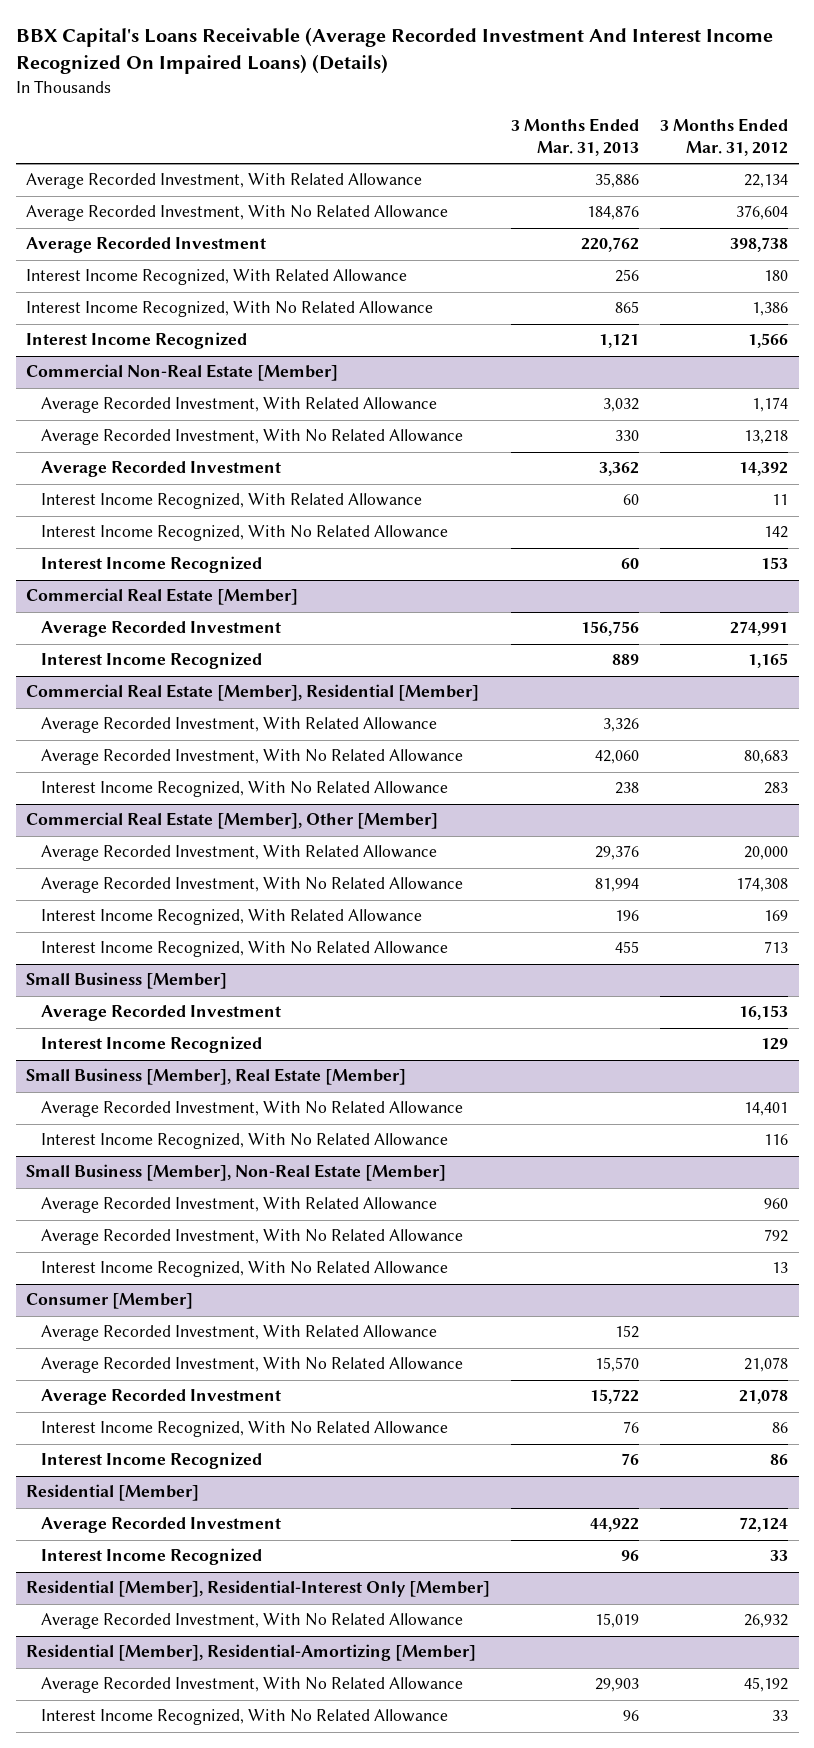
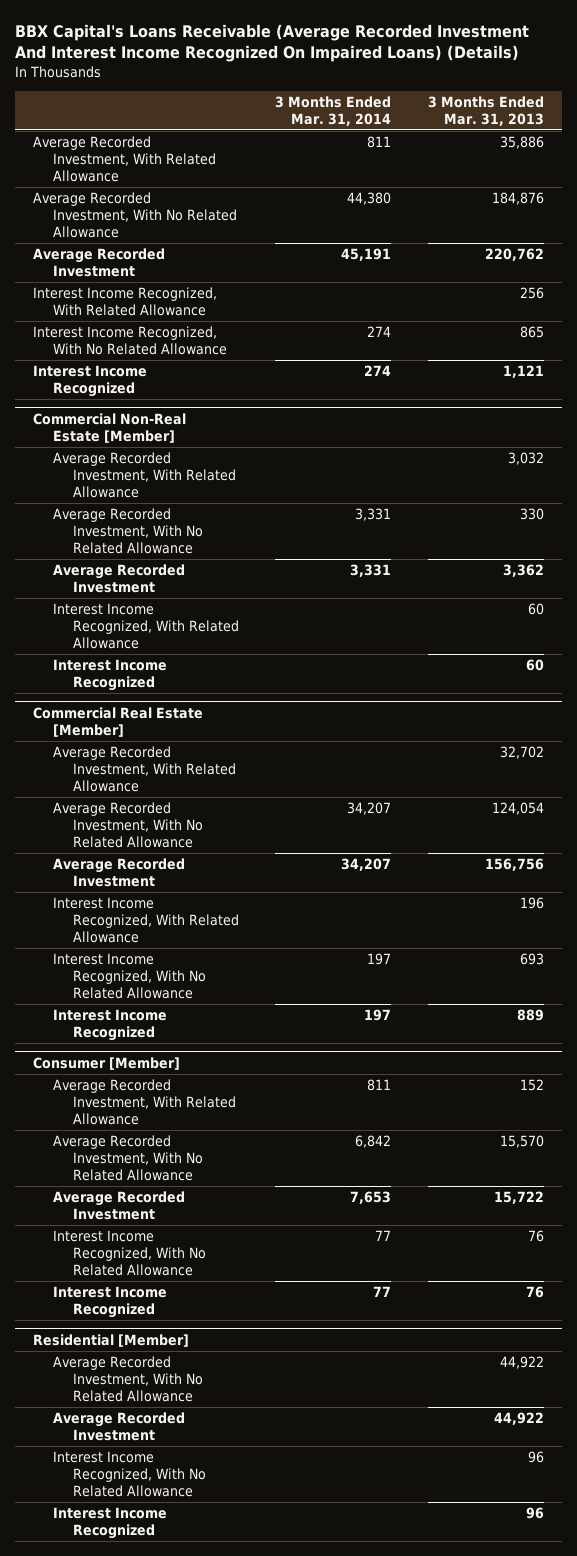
[660,118,789,157] 3 Months Ended Mar. 31, 2012 -> none
none -> [275,95,392,127] 3 Months Ended Mar. 31, 2014
[40,525,448,542] Interest Income Recognized, With No Related Allowance -> none
none -> [53,746,237,793] Average Recorded Investment, With Related Allowance
none -> [53,802,204,849] Average Recorded Investment, With No Related Allowance
[26,684,480,702] Commercial Real Estate [Member], Residential [Member] -> none
[40,717,437,734] Average Recorded Investment, With Related Allowance -> none
[40,749,463,766] Average Recorded Investment, With No Related Allowance -> none
[40,781,448,798] Interest Income Recognized, With No Related Allowance -> none
[26,812,439,830] Commercial Real Estate [Member], Other [Member] -> none
[40,845,437,862] Average Recorded Investment, With Related Allowance -> none
[40,877,463,894] Average Recorded Investment, With No Related Allowance -> none
[26,972,228,990] Small Business [Member] -> none
[40,1005,281,1022] Average Recorded Investment -> none
[40,1036,262,1054] Interest Income Recognized -> none
[26,1068,407,1086] Small Business [Member], Real Estate [Member] -> none
[40,1101,463,1118] Average Recorded Investment, With No Related Allowance -> none
[40,1133,448,1150] Interest Income Recognized, With No Related Allowance -> none
[26,1164,447,1182] Small Business [Member], Non-Real Estate [Member] -> none
[40,1197,437,1214] Average Recorded Investment, With Related Allowance -> none
[40,1229,463,1246] Average Recorded Investment, With No Related Allowance -> none
[40,1261,448,1278] Interest Income Recognized, With No Related Allowance -> none
[615,941,640,954] 455 -> [519,953,544,966] 693
[40,652,262,670] Interest Income Recognized -> [53,1009,168,1042] Interest Income Recognized
none -> [53,1356,204,1403] Average Recorded Investment, With No Related Allowance
[26,1580,491,1598] Residential [Member], Residential-Interest Only [Member] -> none
[40,1613,463,1630] Average Recorded Investment, With No Related Allowance -> none
[26,1644,477,1662] Residential [Member], Residential-Amortizing [Member] -> none
[40,1677,463,1694] Average Recorded Investment, With No Related Allowance -> none
[40,1548,262,1566] Interest Income Recognized -> [53,1507,168,1540] Interest Income Recognized

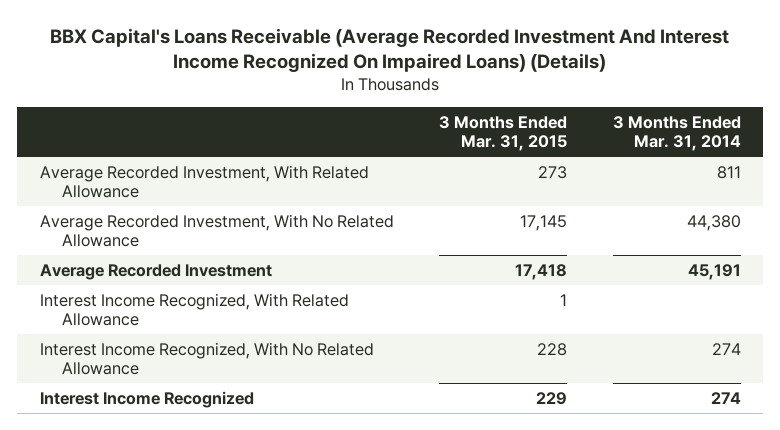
[427,95,544,127] 3 Months Ended Mar. 31, 2013 -> none
none -> [439,115,568,152] 3 Months Ended Mar. 31, 2015
[33,412,187,443] Commercial Non-Real Estate [Member] -> none
[53,452,237,499] Average Recorded Investment, With Related Allowance -> none
[53,508,204,555] Average Recorded Investment, With No Related Allowance -> none
[53,564,186,594] Average Recorded Investment -> none
[53,603,240,650] Interest Income Recognized, With Related Allowance -> none
[53,659,168,692] Interest Income Recognized -> none
[33,706,204,737] Commercial Real Estate [Member] -> none
[53,746,237,793] Average Recorded Investment, With Related Allowance -> none
[53,802,204,849] Average Recorded Investment, With No Related Allowance -> none
[53,858,186,888] Average Recorded Investment -> none
[53,897,240,944] Interest Income Recognized, With Related Allowance -> none
[53,953,207,1000] Interest Income Recognized, With No Related Allowance -> none
[53,1009,168,1042] Interest Income Recognized -> none
[33,1056,181,1070] Consumer [Member] -> none
[53,1079,237,1126] Average Recorded Investment, With Related Allowance -> none
[53,1135,204,1182] Average Recorded Investment, With No Related Allowance -> none
[53,1191,186,1221] Average Recorded Investment -> none
[53,1230,207,1277] Interest Income Recognized, With No Related Allowance -> none
[53,1286,168,1319] Interest Income Recognized -> none
[33,1333,190,1347] Residential [Member] -> none
[53,1356,204,1403] Average Recorded Investment, With No Related Allowance -> none
[53,1412,186,1442] Average Recorded Investment -> none
[53,1451,207,1498] Interest Income Recognized, With No Related Allowance -> none
[53,1507,168,1540] Interest Income Recognized -> none

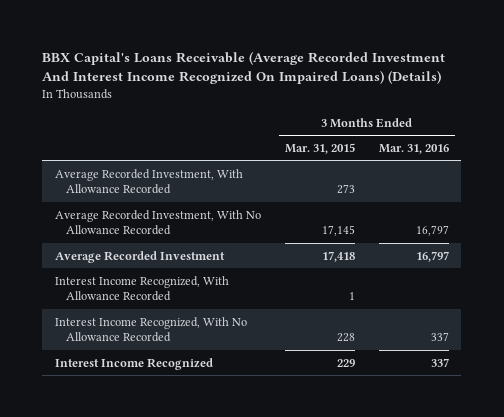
[612,115,741,152] 3 Months Ended Mar. 31, 2014 -> none
none -> [379,143,450,154] Mar. 31, 2016
[39,164,369,199] Average Recorded Investment, With Related Allowance -> [54,168,243,195] Average Recorded Investment, With Allowance Recorded
[39,213,394,248] Average Recorded Investment, With No Related Allowance -> [54,209,261,236] Average Recorded Investment, With No Allowance Recorded
[39,292,349,327] Interest Income Recognized, With Related Allowance -> [54,275,229,302] Interest Income Recognized, With Allowance Recorded
[39,341,374,376] Interest Income Recognized, With No Related Allowance -> [54,316,247,343] Interest Income Recognized, With No Allowance Recorded

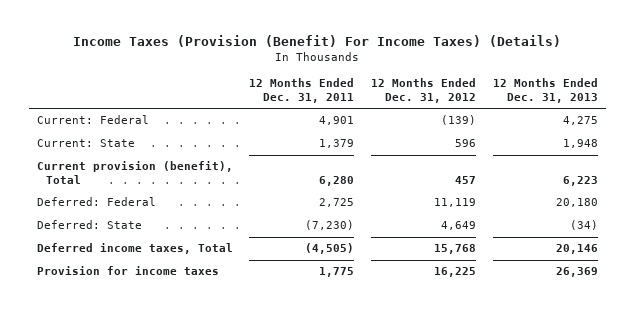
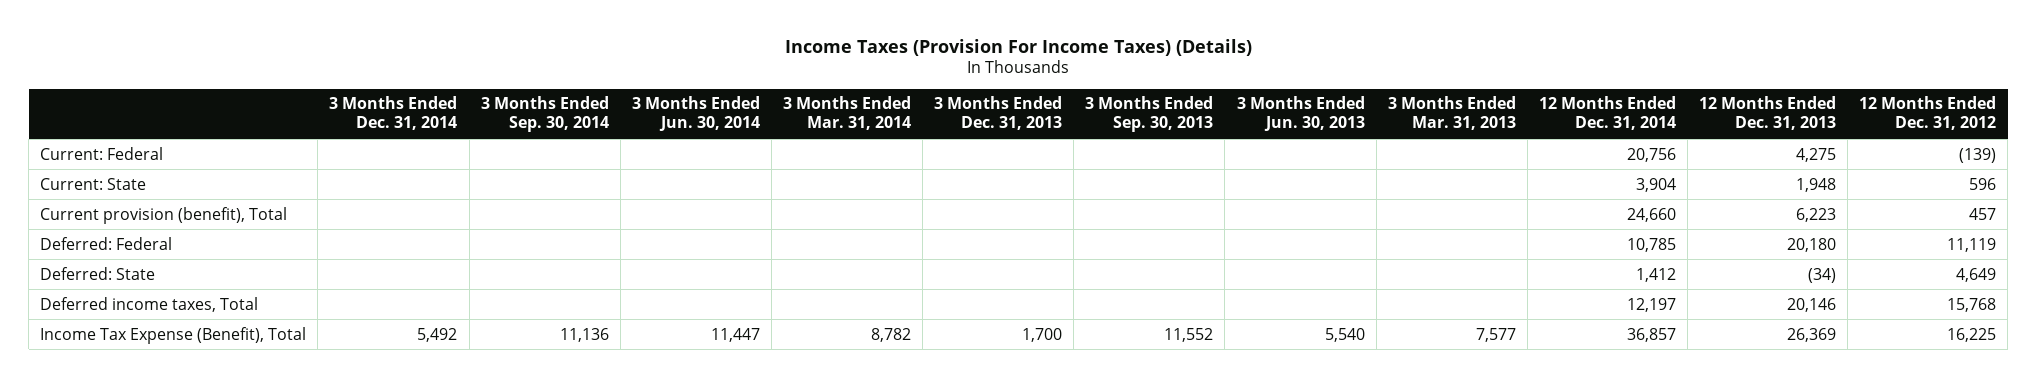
[73,34,562,47] Income Taxes (Provision (Benefit) For Income Taxes) (Details) -> [785,38,1253,56] Income Taxes (Provision For Income Taxes) (Details)
[249,78,355,103] 12 Months Ended Dec. 31, 2011 -> none
none -> [329,96,458,131] 3 Months Ended Dec. 31, 2014
none -> [480,96,609,133] 3 Months Ended Sep. 30, 2014
none -> [631,96,760,132] 3 Months Ended Jun. 30, 2014
none -> [783,96,912,131] 3 Months Ended Mar. 31, 2014
none -> [934,96,1063,131] 3 Months Ended Dec. 31, 2013
none -> [1085,96,1214,133] 3 Months Ended Sep. 30, 2013
none -> [1236,96,1365,132] 3 Months Ended Jun. 30, 2013
none -> [1387,96,1516,131] 3 Months Ended Mar. 31, 2013
none -> [1538,96,1676,131] 12 Months Ended Dec. 31, 2014
[36,266,219,276] Provision for income taxes -> [40,326,307,344] Income Tax Expense (Benefit), Total

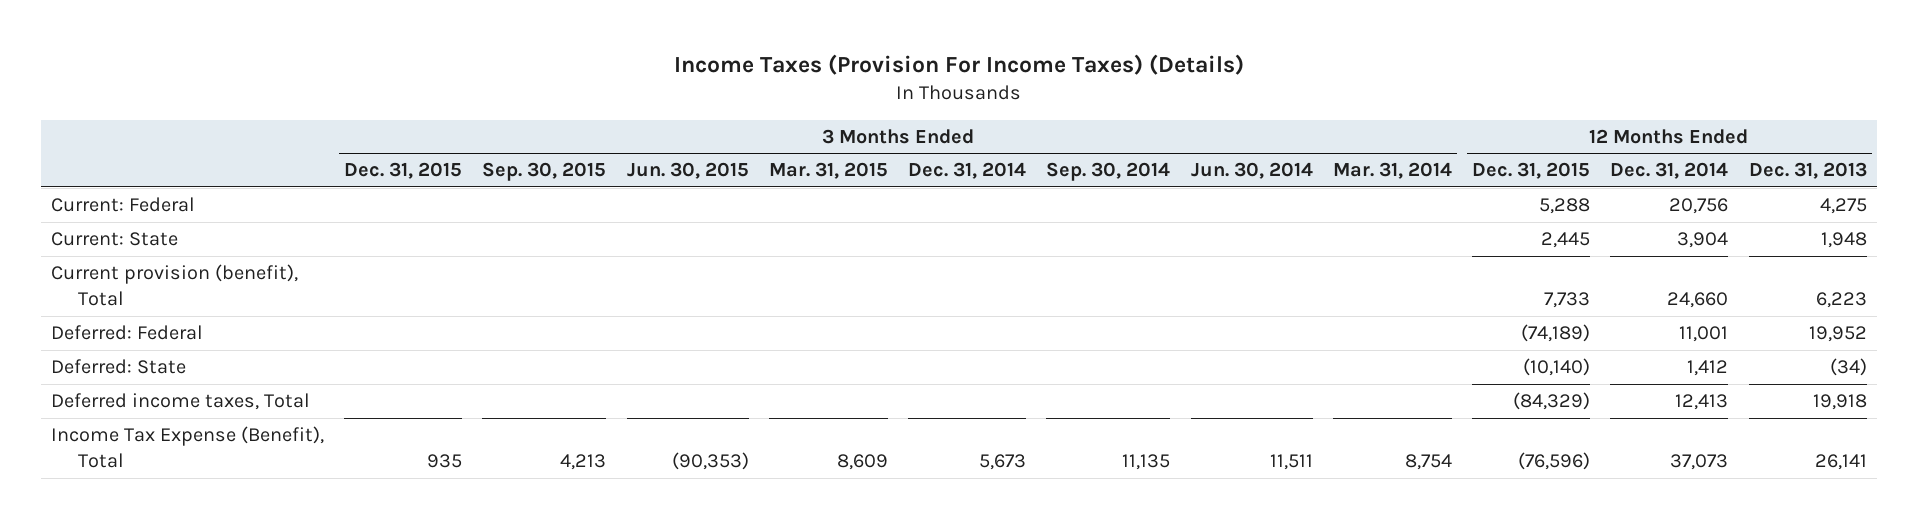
[934,96,1063,131] 3 Months Ended Dec. 31, 2013 -> none
[1085,96,1214,133] 3 Months Ended Sep. 30, 2013 -> none
[1236,96,1365,132] 3 Months Ended Jun. 30, 2013 -> none
[1387,96,1516,131] 3 Months Ended Mar. 31, 2013 -> none
[1859,96,1997,131] 12 Months Ended Dec. 31, 2012 -> none
none -> [344,162,463,180] Dec. 31, 2015
none -> [482,162,607,182] Sep. 30, 2015
none -> [626,162,749,180] Jun. 30, 2015
none -> [768,162,888,180] Mar. 31, 2015
none -> [1472,162,1591,180] Dec. 31, 2015
[1626,237,1676,252] 10,785 -> [1679,326,1729,343] 11,001
[1787,237,1837,252] 20,180 -> [1808,326,1867,343] 19,952
[1626,297,1676,312] 12,197 -> [1675,394,1729,411] 12,413
[1787,297,1837,312] 20,146 -> [1812,394,1867,411] 19,918
[417,327,458,342] 5,492 -> [979,454,1027,471] 5,673
[559,327,609,342] 11,136 -> [1122,454,1171,471] 11,135
[710,327,760,342] 11,447 -> [1269,454,1313,471] 11,511
[871,327,912,342] 8,782 -> [1404,454,1452,471] 8,754
[1626,327,1676,342] 36,857 -> [1670,454,1729,471] 37,073
[1787,327,1837,342] 26,369 -> [1814,454,1867,471] 26,141

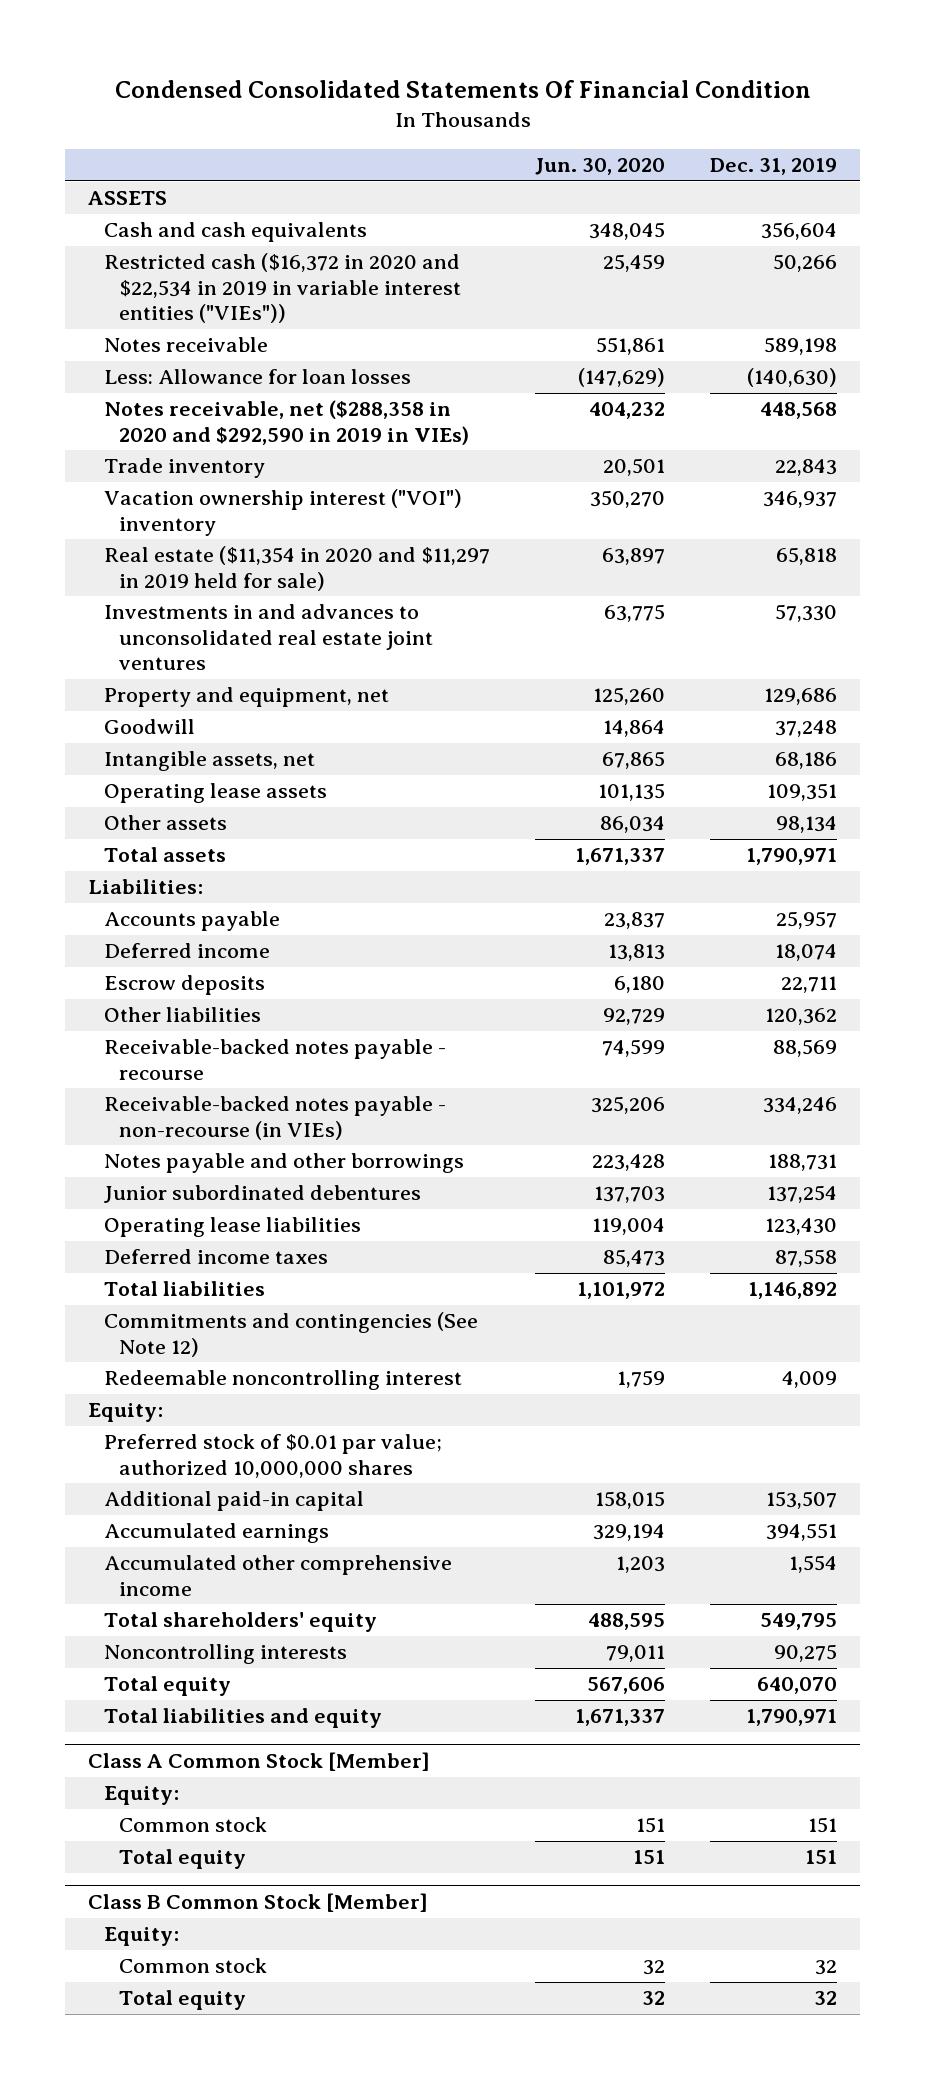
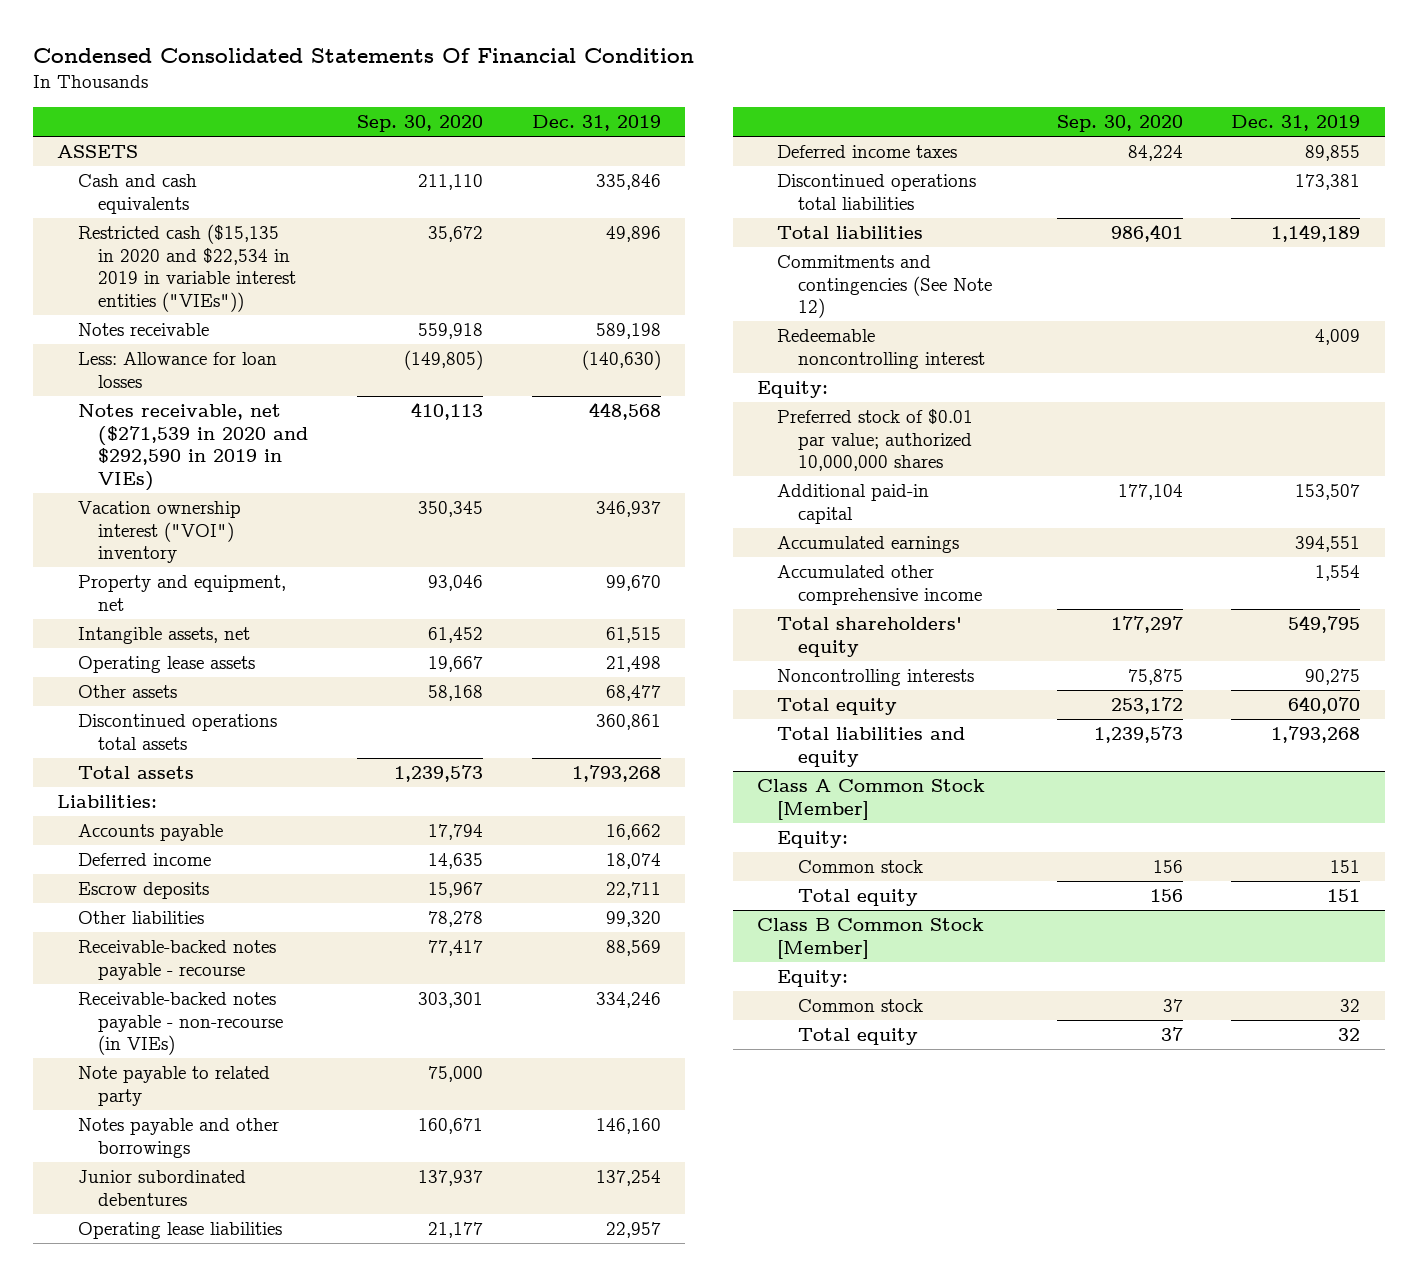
[534,158,665,176] Jun. 30, 2020 -> none
none -> [356,115,483,133] Sep. 30, 2020
[761,222,838,241] 356,604 -> [595,174,661,191] 335,846
[103,253,462,324] Restricted cash ($16,372 in 2020 and $22,534 in 2019 in variable interest entities ("VIEs")) -> [77,224,297,312] Restricted cash ($15,135 in 2020 and $22,534 in 2019 in variable interest entities ("VIEs"))
[773,254,838,273] 50,266 -> [605,226,661,243] 49,896
[103,458,265,479] Trade inventory -> none
[103,400,470,445] Notes receivable, net ($288,358 in 2020 and $292,590 in 2019 in VIEs) -> [77,404,309,491] Notes receivable, net ($271,539 in 2020 and $292,590 in 2019 in VIEs)
[103,546,490,591] Real estate ($11,354 in 2020 and $11,297 in 2019 held for sale) -> none
[103,604,434,671] Investments in and advances to unconsolidated real estate joint ventures -> none
[103,719,195,735] Goodwill -> none
[764,688,838,706] 129,686 -> [605,575,661,592] 99,670
[775,752,838,770] 68,186 -> [605,627,661,644] 61,515
[767,783,838,802] 109,351 -> [605,656,661,673] 21,498
[776,816,838,834] 98,134 -> [605,685,661,702] 68,477
none -> [77,714,277,750] Discontinued operations total assets
[746,848,838,866] 1,790,971 -> [571,765,661,783] 1,793,268
[776,911,838,930] 25,957 -> [605,824,661,841] 16,662
[765,1008,838,1026] 120,362 -> [605,911,661,928] 99,320
none -> [77,1066,270,1106] Note payable to related party
[768,1154,838,1172] 188,731 -> [595,1118,661,1135] 146,160
[765,1218,838,1236] 123,430 -> [605,1222,661,1239] 22,957
[775,1249,838,1268] 87,558 -> [1305,145,1361,162] 89,855
none -> [777,174,977,210] Discontinued operations total liabilities
[748,1282,838,1300] 1,146,892 -> [1271,224,1361,243] 1,149,189
[746,1709,838,1727] 1,790,971 -> [1271,726,1361,744] 1,793,268

